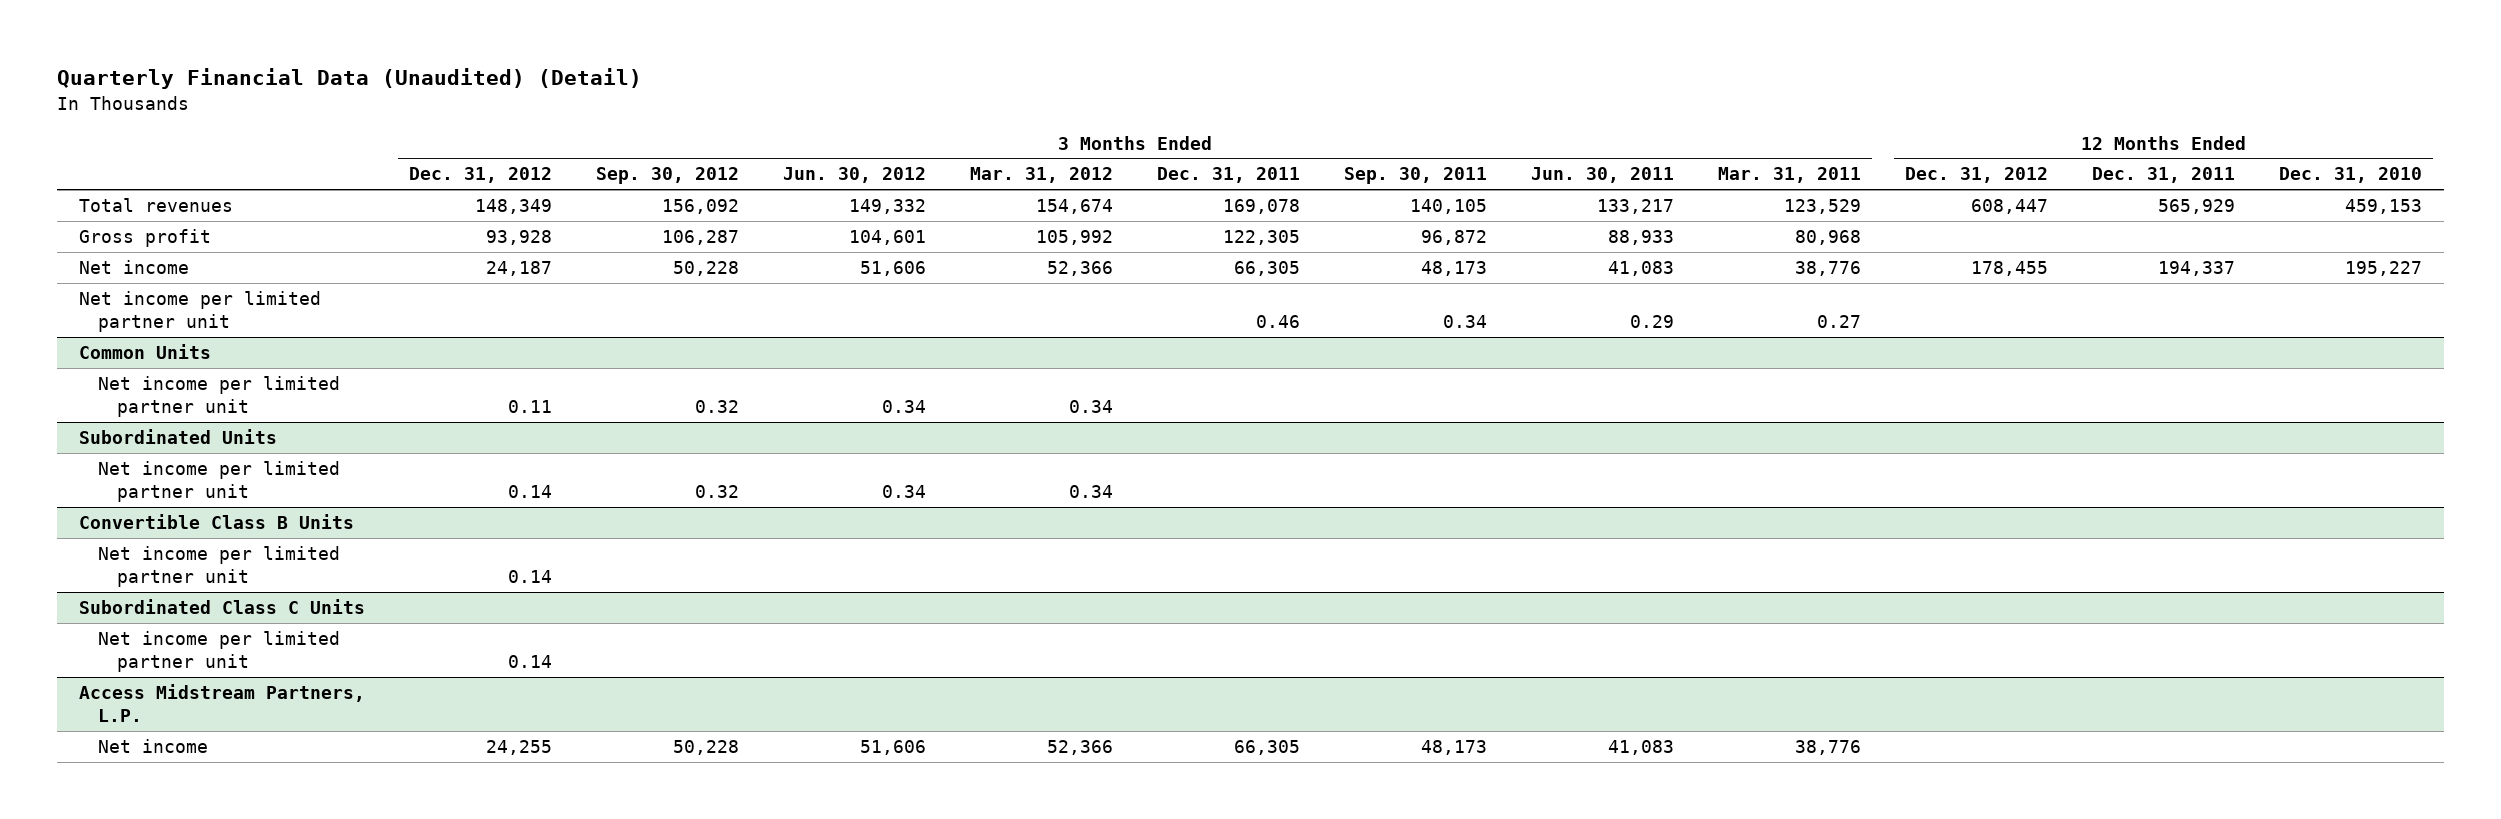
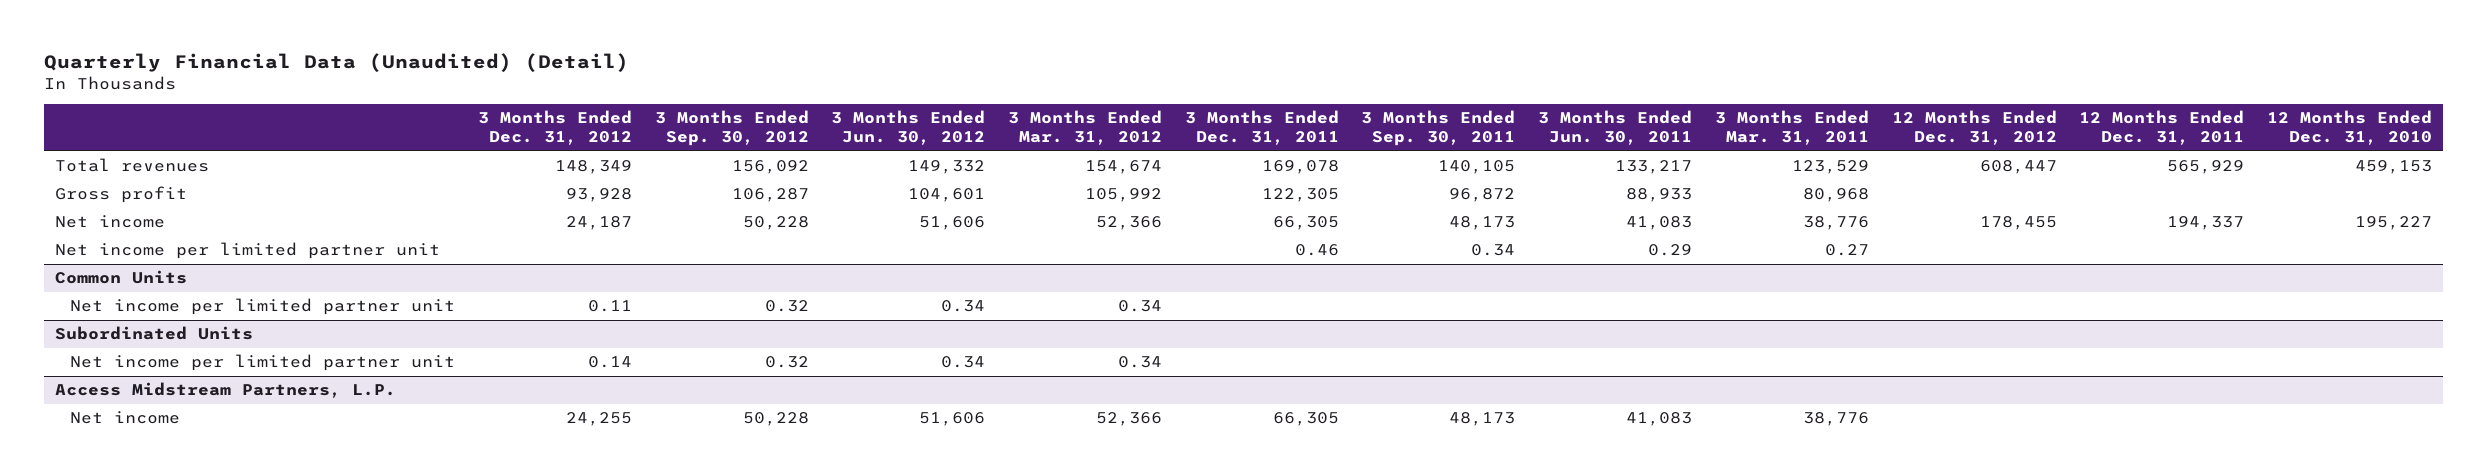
[79,513,355,529] Convertible Class B Units -> none
[98,545,341,588] Net income per limited partner unit -> none
[79,598,366,614] Subordinated Class C Units -> none
[98,630,341,673] Net income per limited partner unit -> none

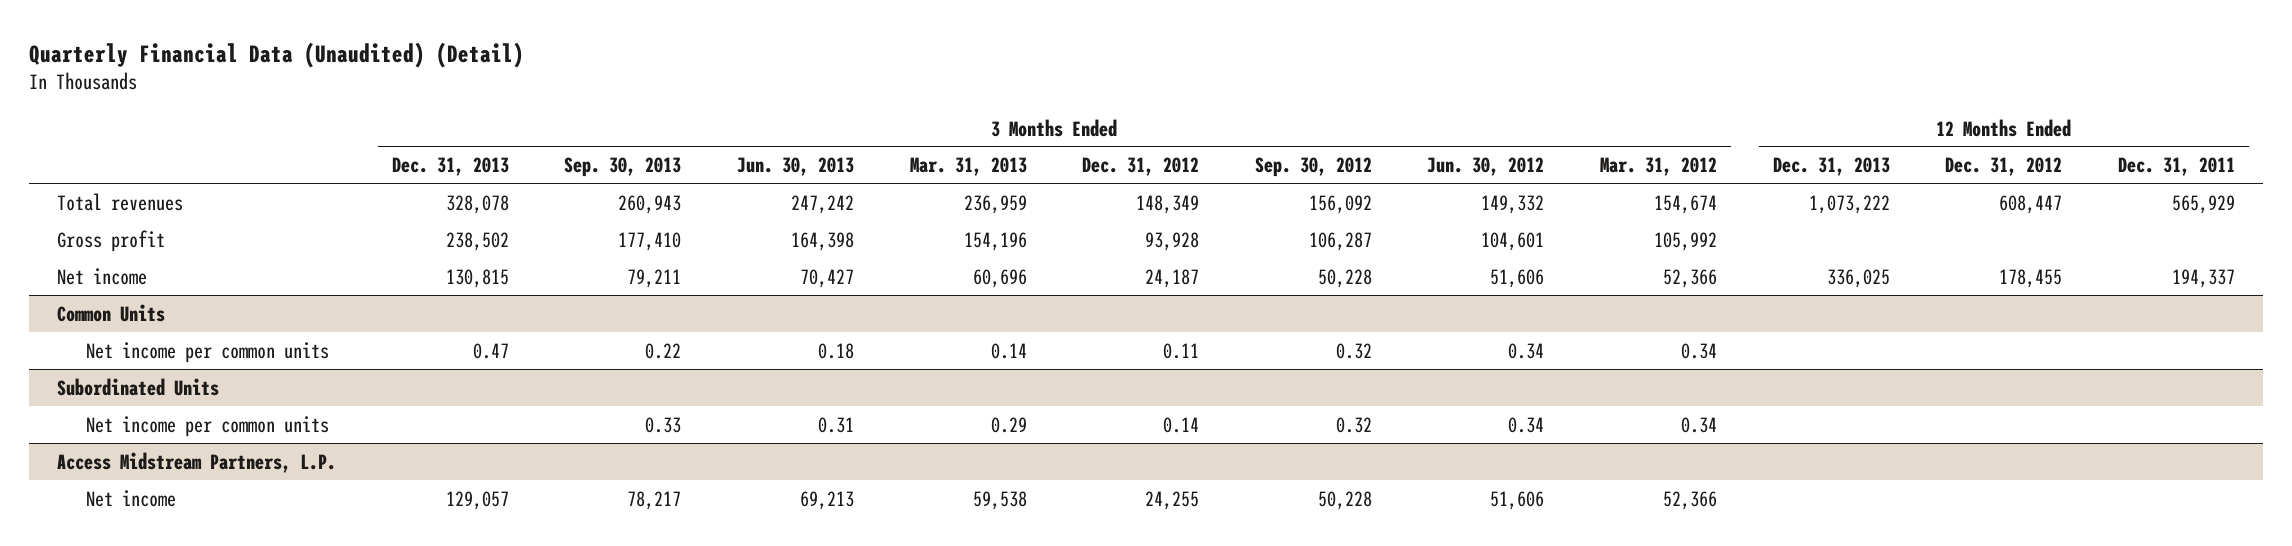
[1184,110,1339,146] 3 Months Ended Dec. 31, 2011 -> none
[1361,110,1516,147] 3 Months Ended Sep. 30, 2011 -> none
[1538,110,1693,146] 3 Months Ended Jun. 30, 2011 -> none
[1714,110,1869,146] 3 Months Ended Mar. 31, 2011 -> none
[2266,110,2432,146] 12 Months Ended Dec. 31, 2010 -> none
none -> [391,157,509,177] Dec. 31, 2013
none -> [564,157,682,178] Sep. 30, 2013
none -> [737,157,855,177] Jun. 30, 2013
none -> [909,157,1027,177] Mar. 31, 2013
none -> [1772,157,1890,177] Dec. 31, 2013
[55,242,441,260] Net income per limited partner unit -> none
[70,298,456,316] Net income per limited partner unit -> [85,341,329,363] Net income per common units
[70,354,456,372] Net income per limited partner unit -> [85,415,329,437] Net income per common units

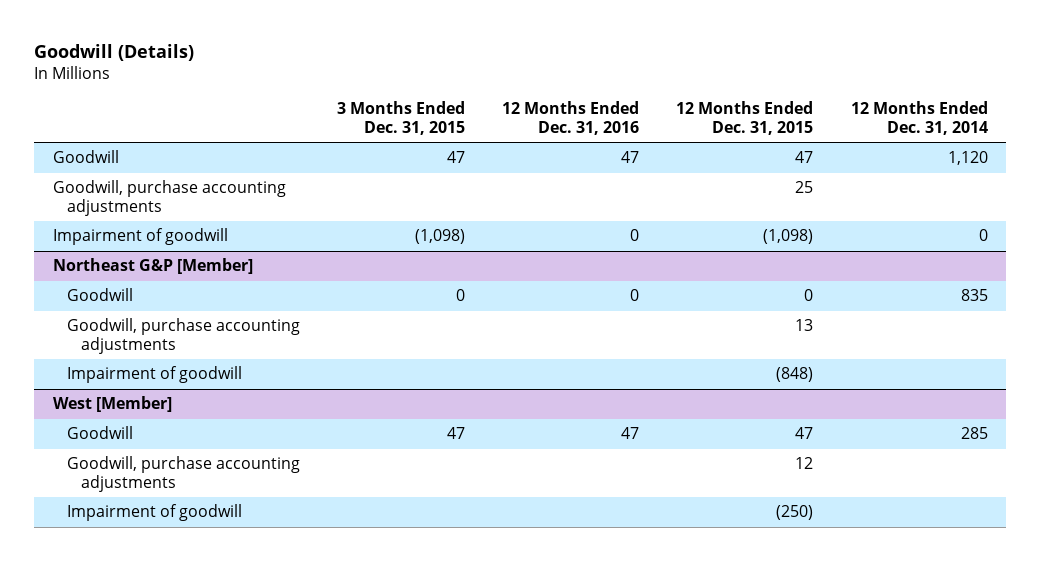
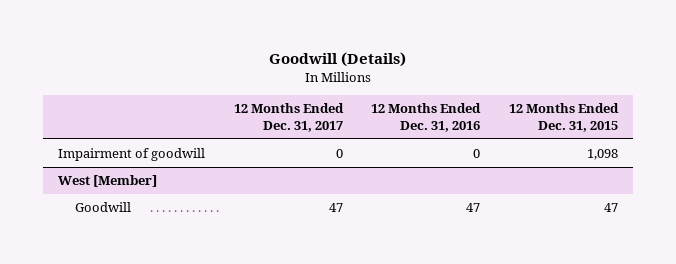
[336,101,465,135] 3 Months Ended Dec. 31, 2015 -> none
[850,101,988,135] 12 Months Ended Dec. 31, 2014 -> none
none -> [233,103,344,132] 12 Months Ended Dec. 31, 2017
[52,150,119,164] Goodwill -> none
[52,180,286,216] Goodwill, purchase accounting adjustments -> none
[52,258,253,275] Northeast G&P [Member] -> none
[66,288,133,302] Goodwill -> none
[66,318,300,354] Goodwill, purchase accounting adjustments -> none
[66,366,242,384] Impairment of goodwill -> none
[763,229,814,245] (1,098) -> [587,149,619,161] 1,098
[66,456,300,492] Goodwill, purchase accounting adjustments -> none
[66,504,242,522] Impairment of goodwill -> none

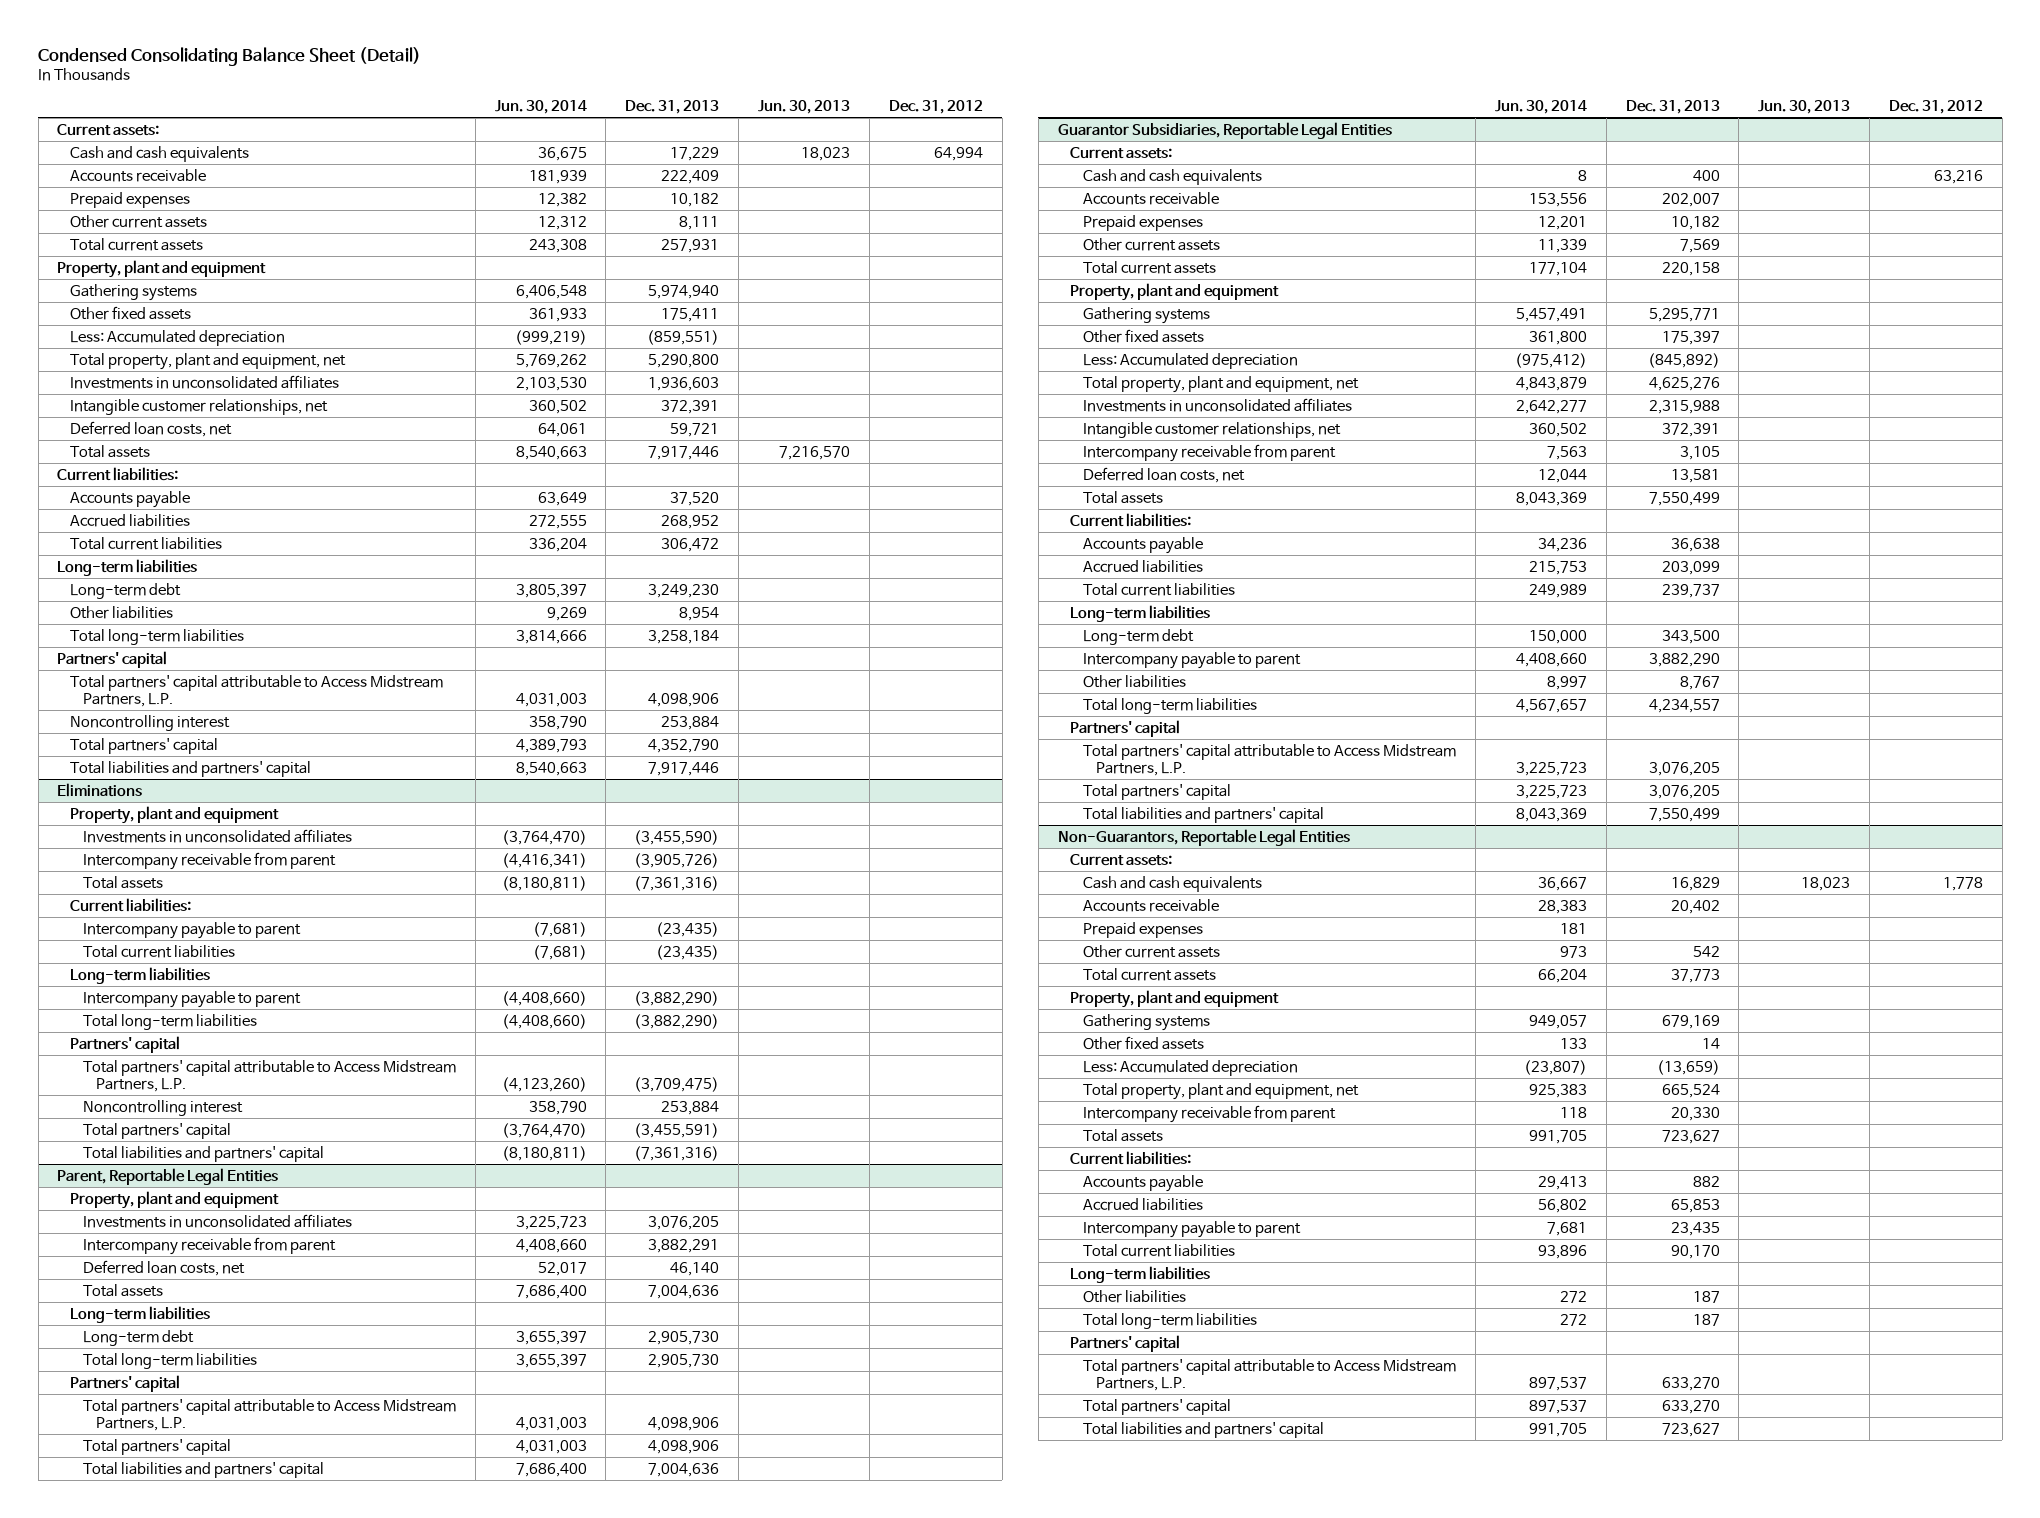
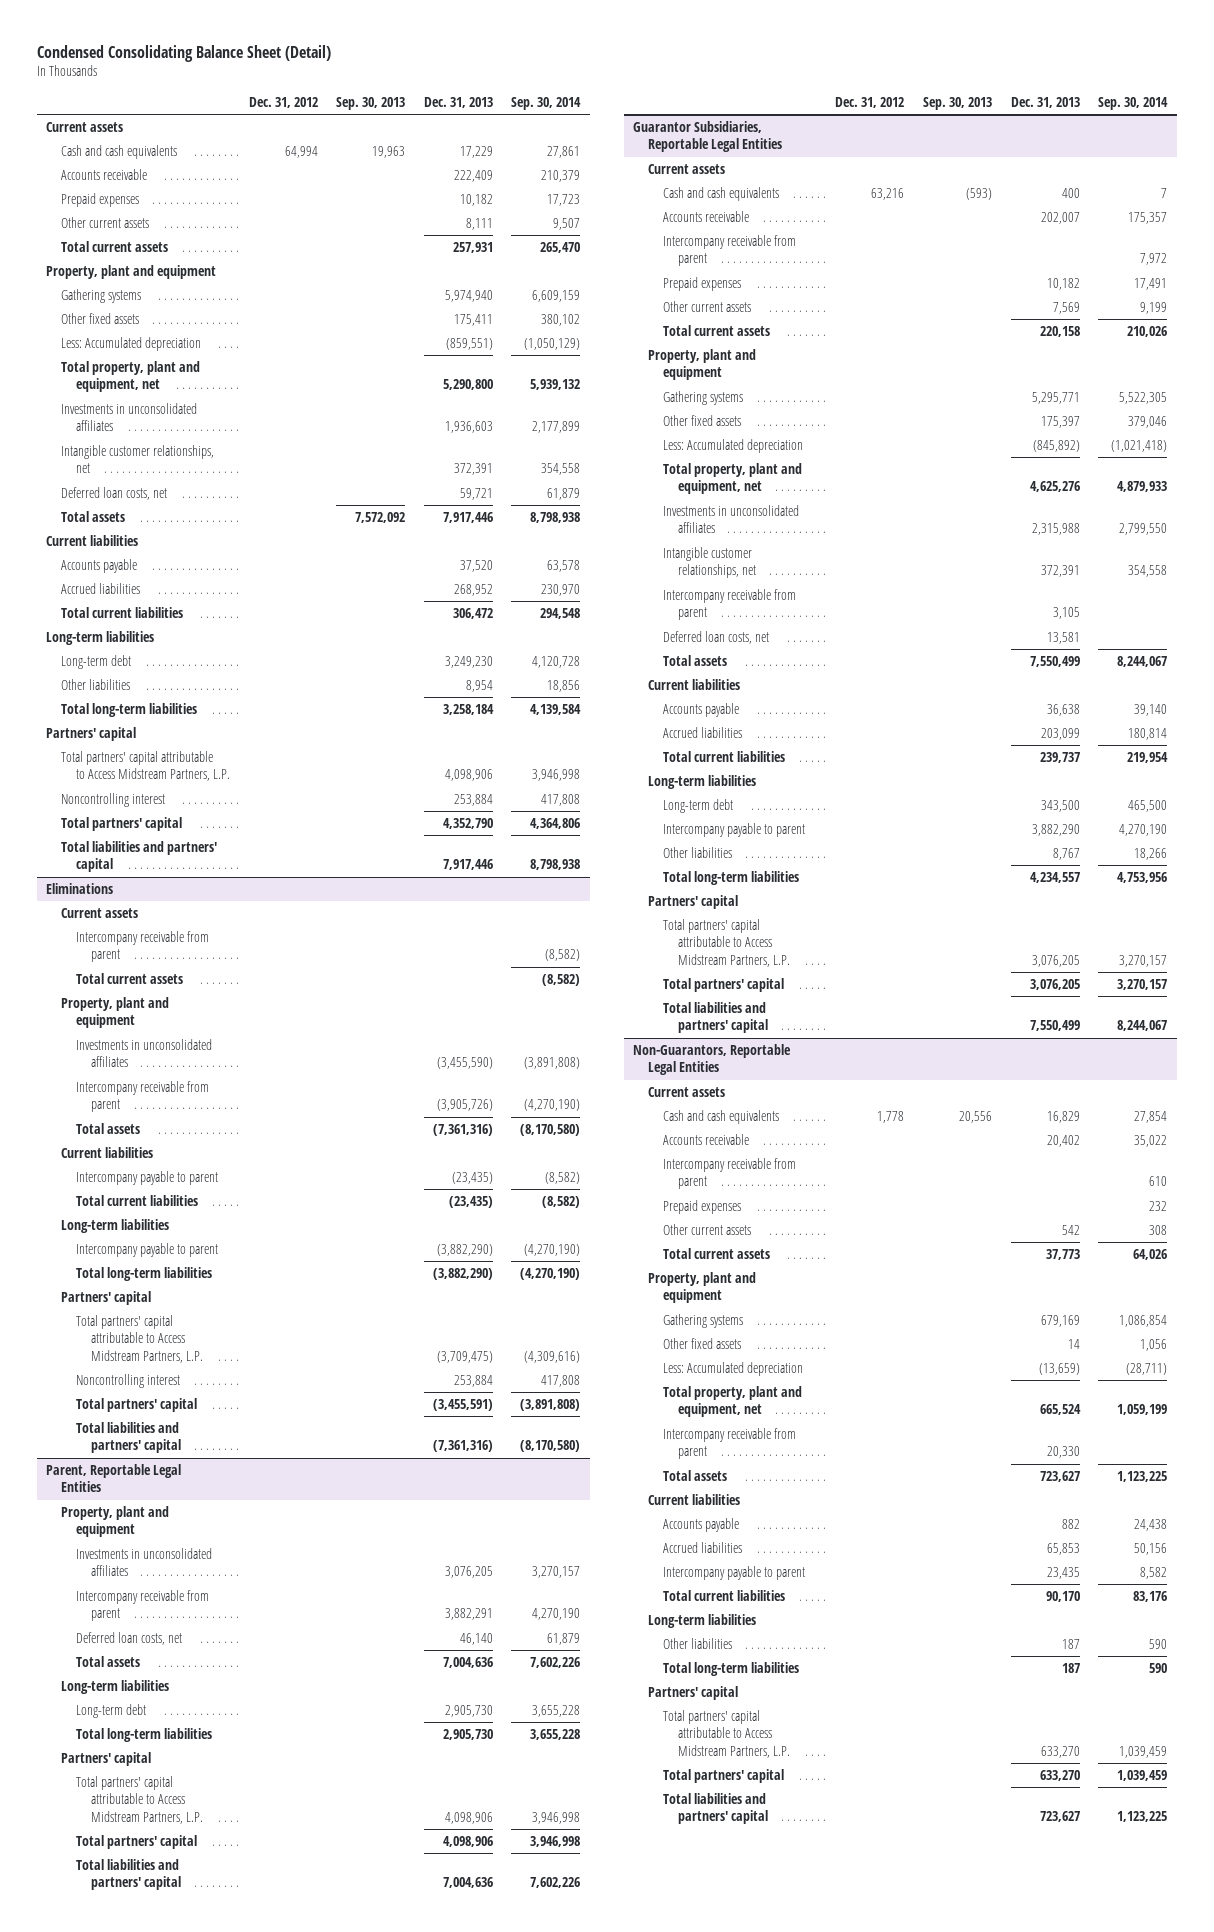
[494,100,587,115] Jun. 30, 2014 -> none
[758,100,851,115] Jun. 30, 2013 -> none
none -> [336,96,406,110] Sep. 30, 2013
none -> [511,96,582,110] Sep. 30, 2014
[57,123,160,136] Current assets: -> [46,121,124,132] Current assets
[57,466,179,481] Current liabilities: -> [46,534,139,546] Current liabilities
none -> [61,907,139,918] Current assets
none -> [75,930,209,963] Intercompany receivable from parent
none -> [75,972,183,984] Total current assets
[70,897,192,912] Current liabilities: -> [61,1146,154,1158] Current liabilities
[1070,146,1173,159] Current assets: -> [647,163,725,174] Current assets
none -> [662,234,796,267] Intercompany receivable from parent
[1070,512,1192,527] Current liabilities: -> [647,678,740,690] Current liabilities
[1070,853,1173,866] Current assets: -> [647,1086,725,1097] Current assets
none -> [662,1157,796,1190] Intercompany receivable from parent
[1070,1150,1192,1165] Current liabilities: -> [647,1493,740,1505] Current liabilities

